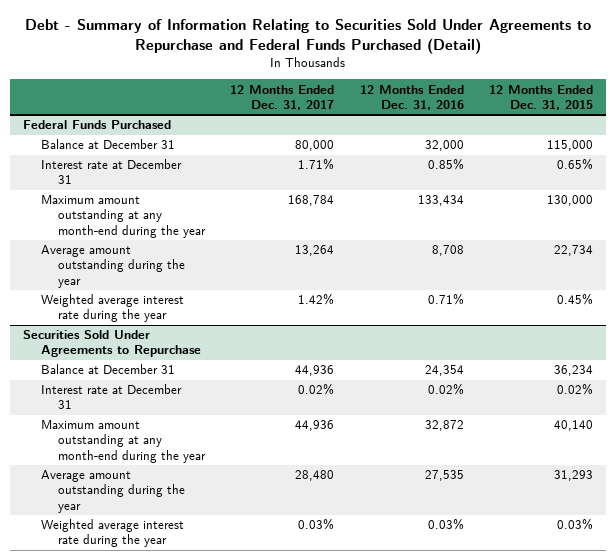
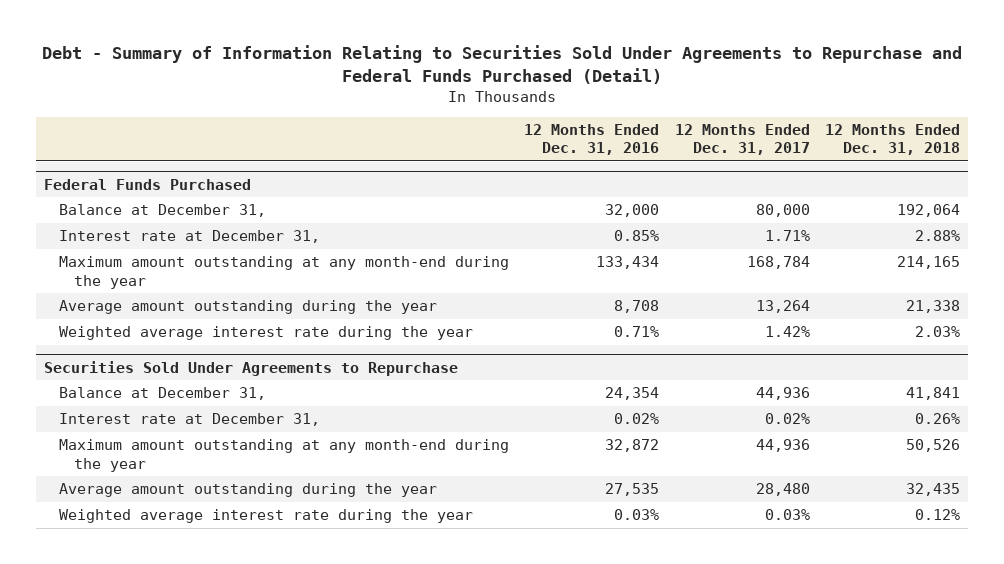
[488,84,593,110] 12 Months Ended Dec. 31, 2015 -> none
none -> [825,124,961,156] 12 Months Ended Dec. 31, 2018
[40,139,175,150] Balance at December 31 -> [58,204,266,218] Balance at December 31,
[40,159,182,185] Interest rate at December 31 -> [58,230,320,244] Interest rate at December 31,
[40,364,175,375] Balance at December 31 -> [58,387,266,401] Balance at December 31,
[40,384,182,410] Interest rate at December 31 -> [58,413,320,427] Interest rate at December 31,

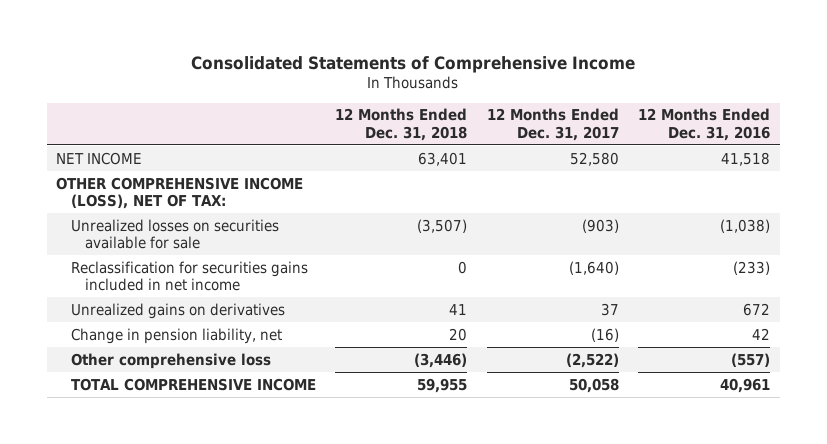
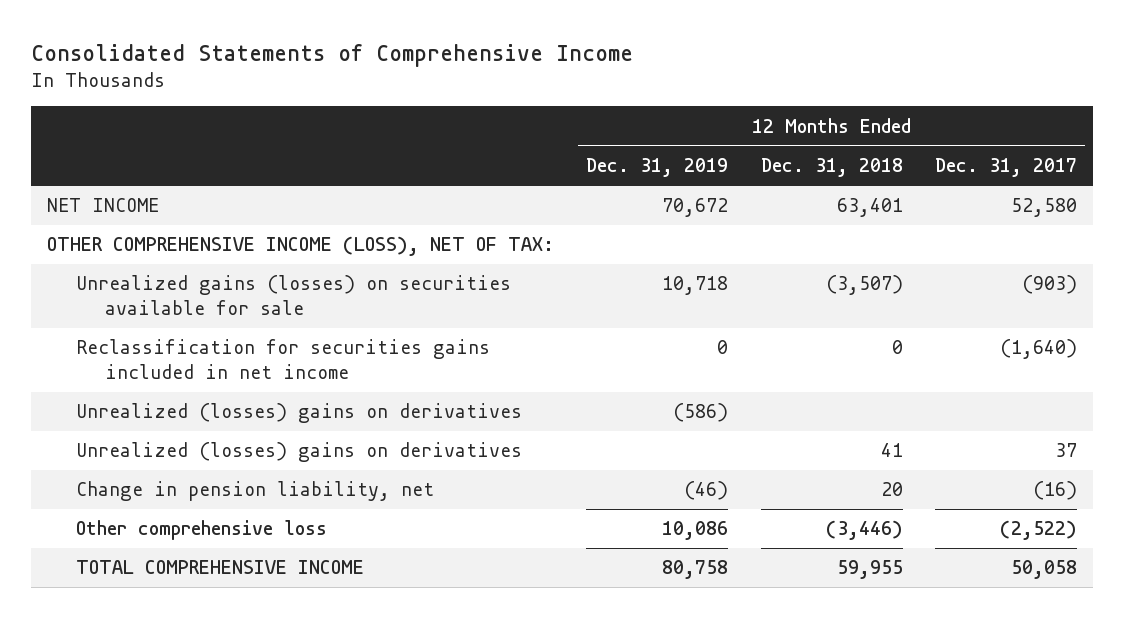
[638,108,771,141] 12 Months Ended Dec. 31, 2016 -> none
none -> [586,158,729,178] Dec. 31, 2019
[70,218,279,249] Unrealized losses on securities available for sale -> [76,275,512,315] Unrealized gains (losses) on securities available for sale
none -> [76,403,523,424] Unrealized (losses) gains on derivatives
[70,302,285,319] Unrealized gains on derivatives -> [76,442,523,463] Unrealized (losses) gains on derivatives

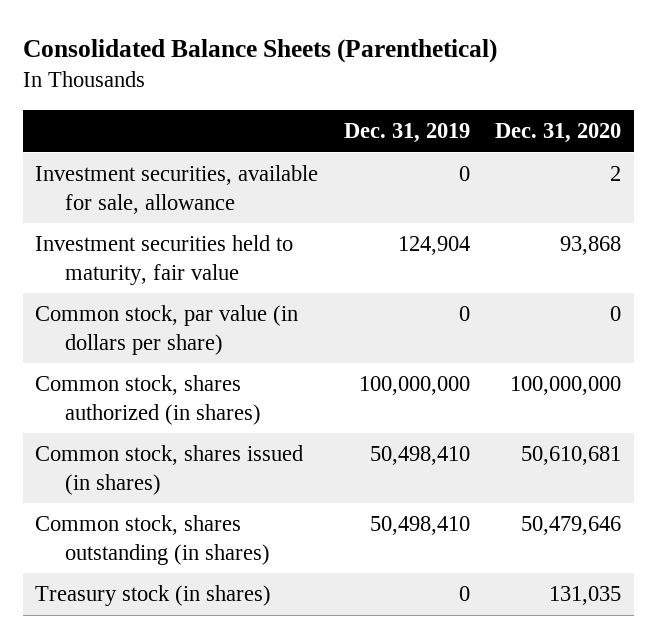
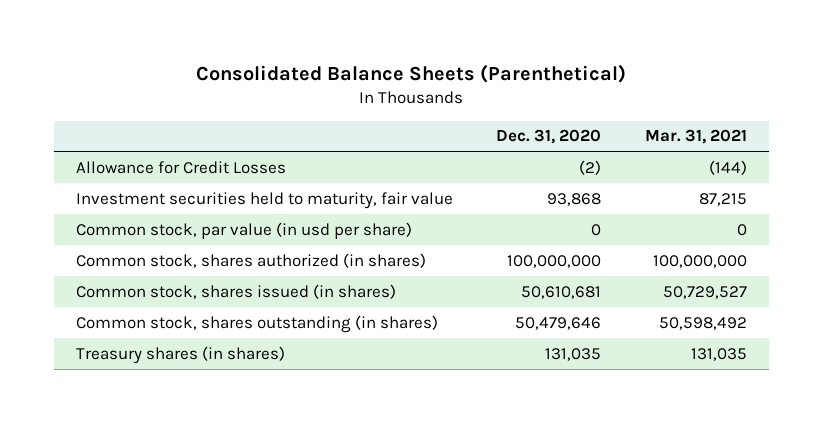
[343,122,470,143] Dec. 31, 2019 -> none
none -> [645,129,748,145] Mar. 31, 2021
[35,165,319,214] Investment securities, available for sale, allowance -> [75,160,286,174] Allowance for Credit Losses
[609,166,621,182] 2 -> [579,159,602,175] (2)
[35,305,299,355] Common stock, par value (in dollars per share) -> [75,221,412,239] Common stock, par value (in usd per share)
[35,585,272,607] Treasury stock (in shares) -> [75,345,285,364] Treasury shares (in shares)

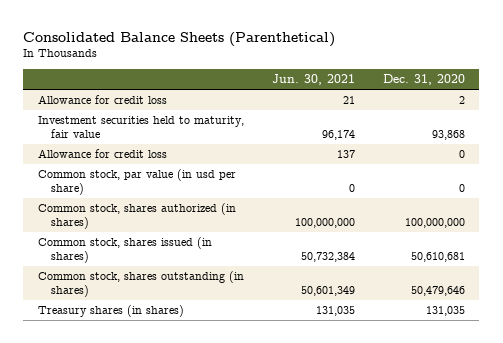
[645,129,748,145] Mar. 31, 2021 -> none
none -> [271,74,355,86] Jun. 30, 2021
[75,160,286,174] Allowance for Credit Losses -> [37,95,167,105] Allowance for credit loss
[579,159,602,175] (2) -> [458,96,465,105] 2
none -> [37,149,167,159] Allowance for credit loss

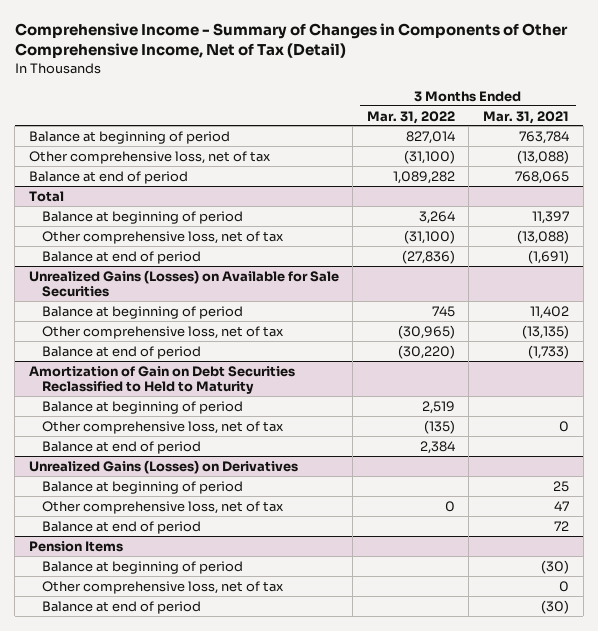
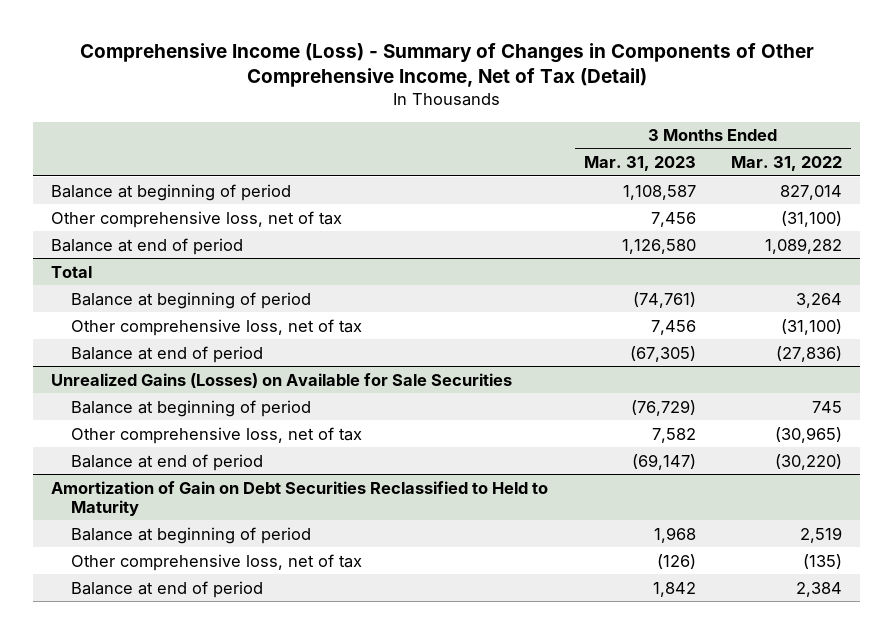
[14,23,568,59] Comprehensive Income - Summary of Changes in Components of Other Comprehensive Income, Net of Tax (Detail) -> [79,42,814,88] Comprehensive Income (Loss) - Summary of Changes in Components of Other Comprehensive Income, Net of Tax (Detail)
[483,110,570,124] Mar. 31, 2021 -> none
none -> [583,156,696,172] Mar. 31, 2023
[28,459,298,474] Unrealized Gains (Losses) on Derivatives -> none
[41,480,243,494] Balance at beginning of period -> none
[41,500,284,514] Other comprehensive loss, net of tax -> none
[41,520,201,534] Balance at end of period -> none
[28,540,123,552] Pension Items -> none
[41,560,243,574] Balance at beginning of period -> none
[41,580,284,594] Other comprehensive loss, net of tax -> none
[41,600,201,614] Balance at end of period -> none

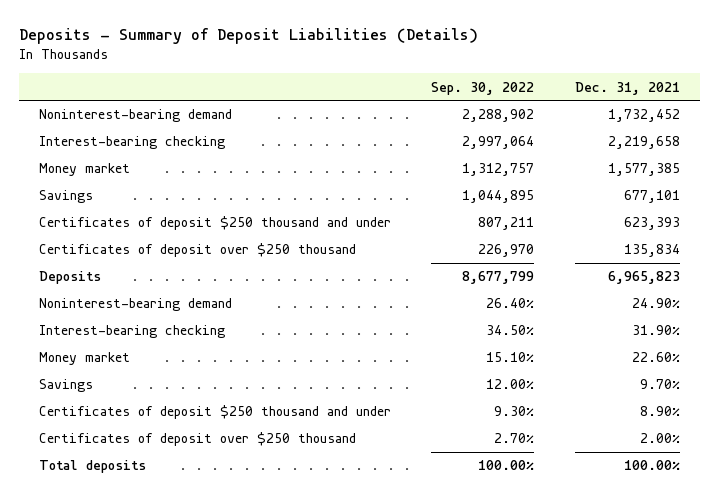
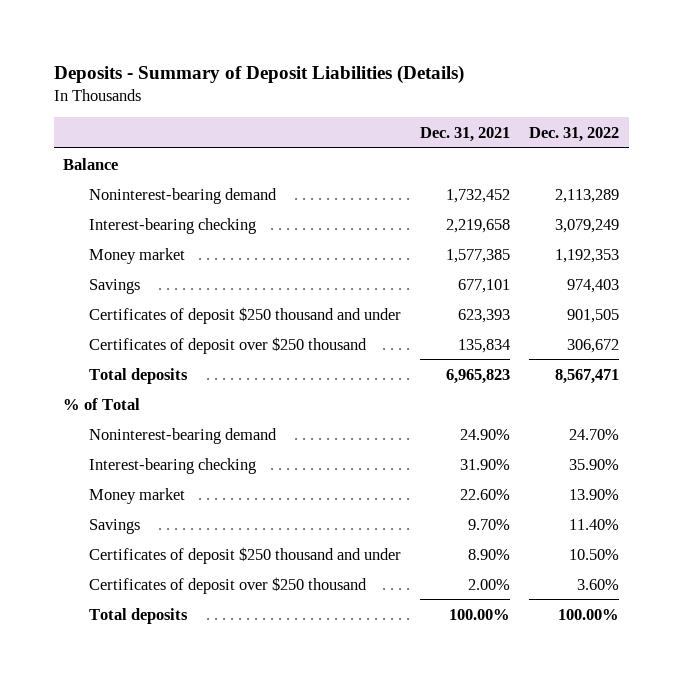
[431,81,535,95] Sep. 30, 2022 -> none
none -> [529,126,620,142] Dec. 31, 2022
none -> [63,157,119,170] Balance
[38,271,101,285] Deposits -> [88,367,188,384] Total deposits
none -> [63,397,141,410] % of Total

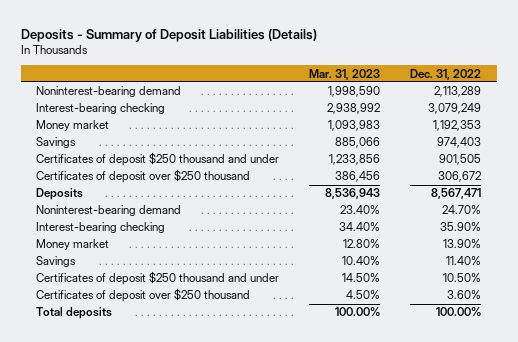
[420,126,511,142] Dec. 31, 2021 -> none
none -> [309,68,381,80] Mar. 31, 2023
[63,157,119,170] Balance -> none
[63,397,141,410] % of Total -> none
[88,367,188,384] Total deposits -> [36,188,84,201] Deposits

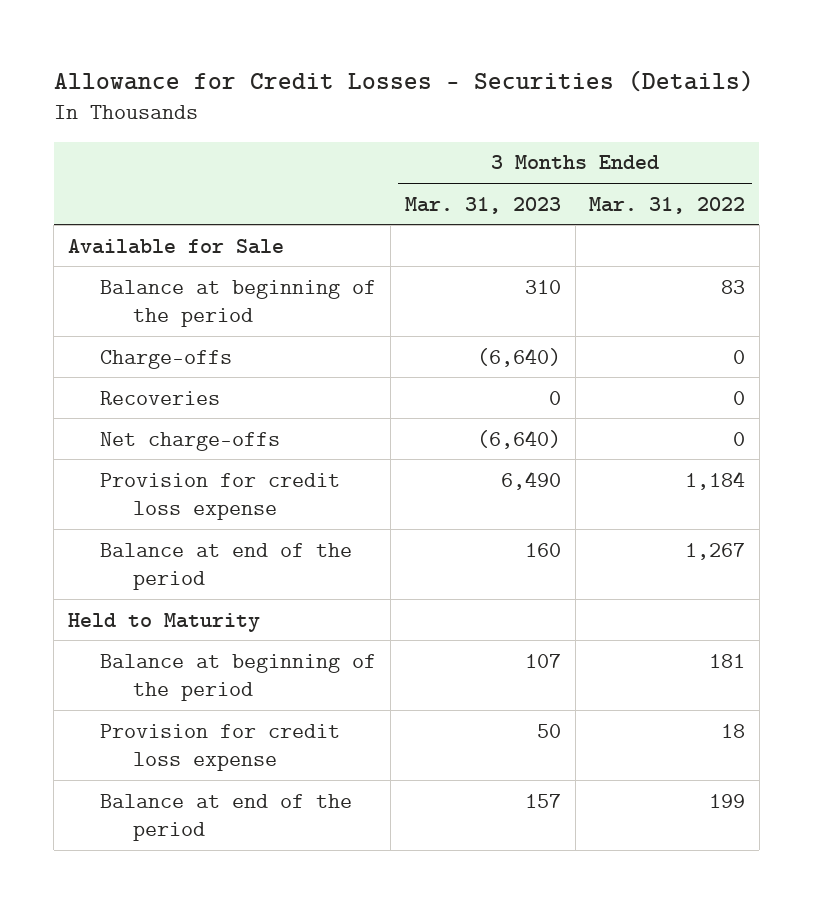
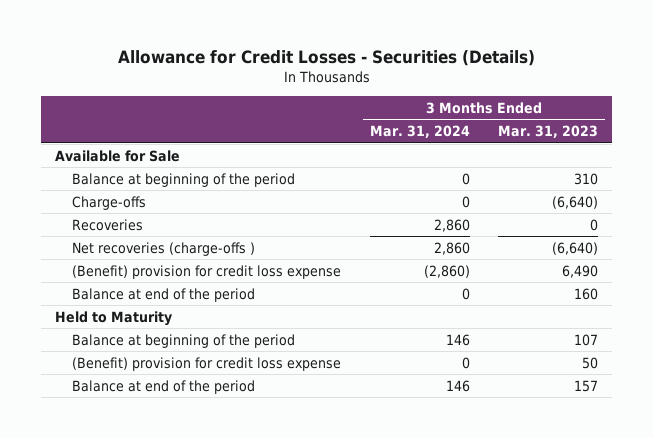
[589,196,746,214] Mar. 31, 2022 -> none
none -> [369,125,470,139] Mar. 31, 2024
[100,431,281,451] Net charge-offs -> [72,241,256,256] Net recoveries (charge-offs )
[100,472,341,521] Provision for credit loss expense -> [72,264,342,279] (Benefit) provision for credit loss expense
[100,723,341,772] Provision for credit loss expense -> [72,356,342,371] (Benefit) provision for credit loss expense

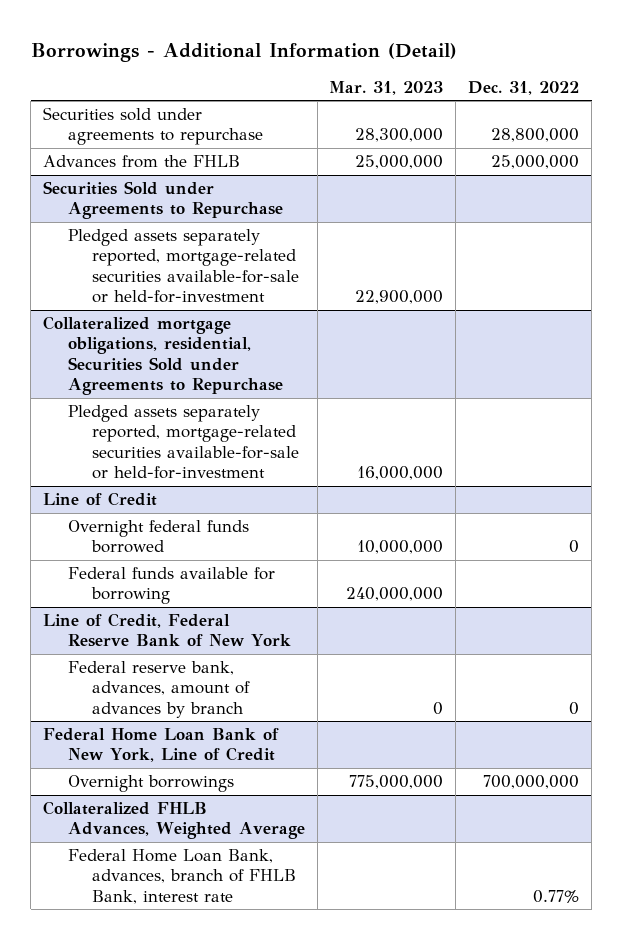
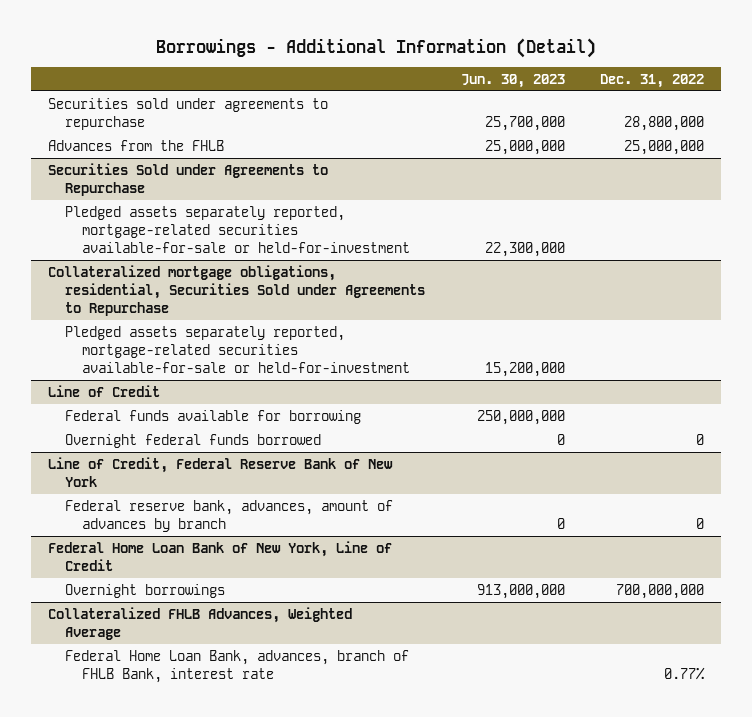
[329,80,444,95] Mar. 31, 2023 -> none
none -> [460,73,565,88] Jun. 30, 2023
[67,520,249,554] Overnight federal funds borrowed -> [65,433,322,448] Overnight federal funds borrowed

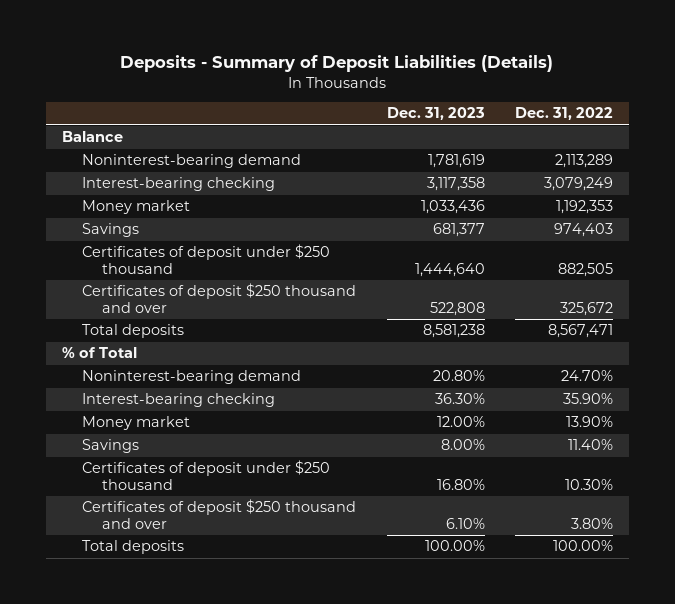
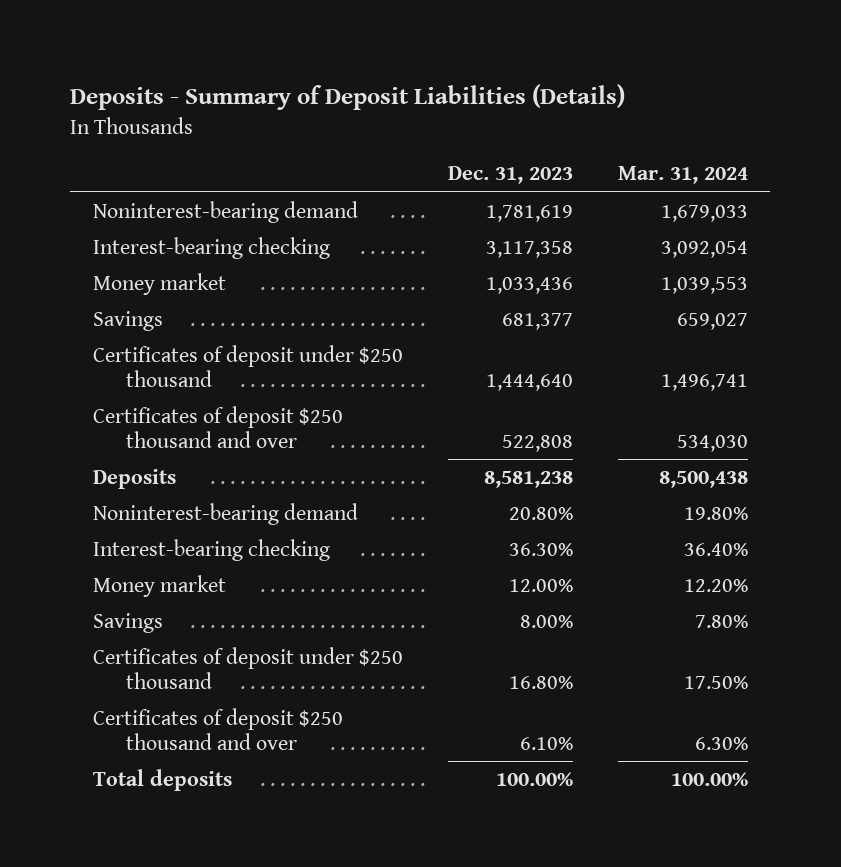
[515,107,614,121] Dec. 31, 2022 -> none
none -> [617,166,748,185] Mar. 31, 2024
[61,131,123,143] Balance -> none
[61,347,137,359] % of Total -> none
[82,324,185,339] Total deposits -> [92,468,176,489] Deposits

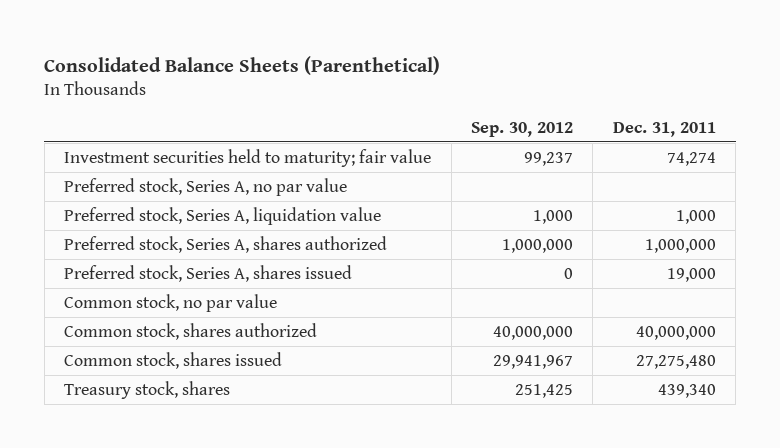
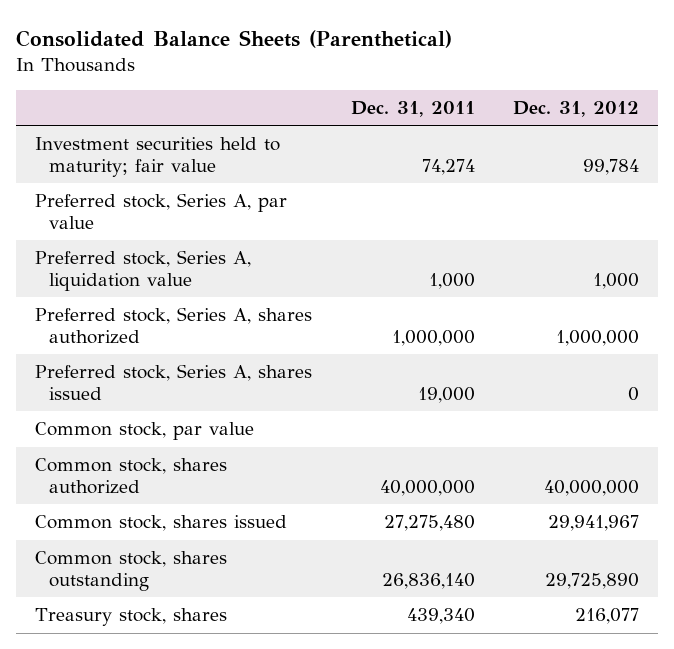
[470,121,573,137] Sep. 30, 2012 -> none
none -> [512,101,639,118] Dec. 31, 2012
[64,177,348,196] Preferred stock, Series A, no par value -> [35,193,288,230] Preferred stock, Series A, par value
[64,293,278,312] Common stock, no par value -> [35,422,255,441] Common stock, par value
none -> [35,551,228,592] Common stock, shares outstanding

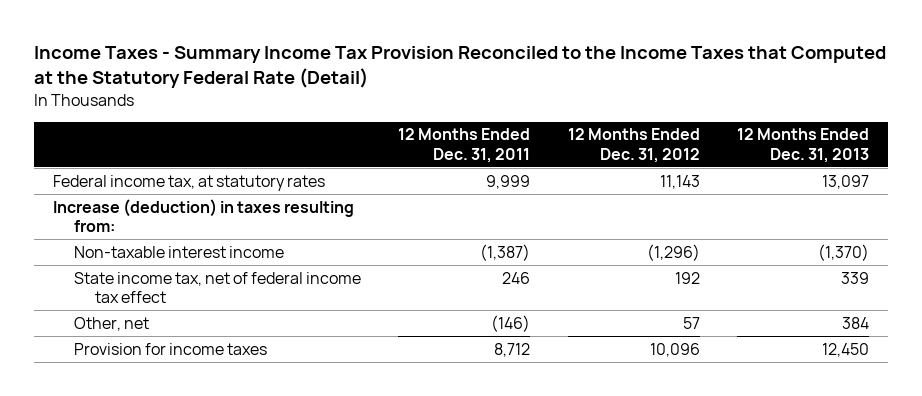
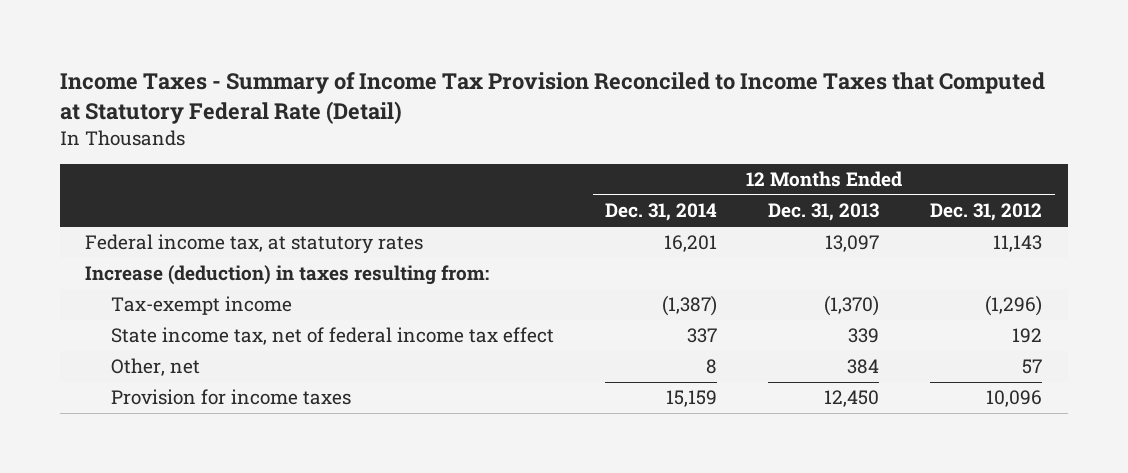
[34,46,887,89] Income Taxes - Summary Income Tax Provision Reconciled to the Income Taxes that Computed at the Statutory Federal Rate (Detail) -> [59,72,1045,124] Income Taxes - Summary of Income Tax Provision Reconciled to Income Taxes that Computed at Statutory Federal Rate (Detail)
[398,128,531,163] 12 Months Ended Dec. 31, 2011 -> none
none -> [605,203,718,222] Dec. 31, 2014
[74,245,285,258] Non-taxable interest income -> [111,296,293,316] Tax-exempt income

